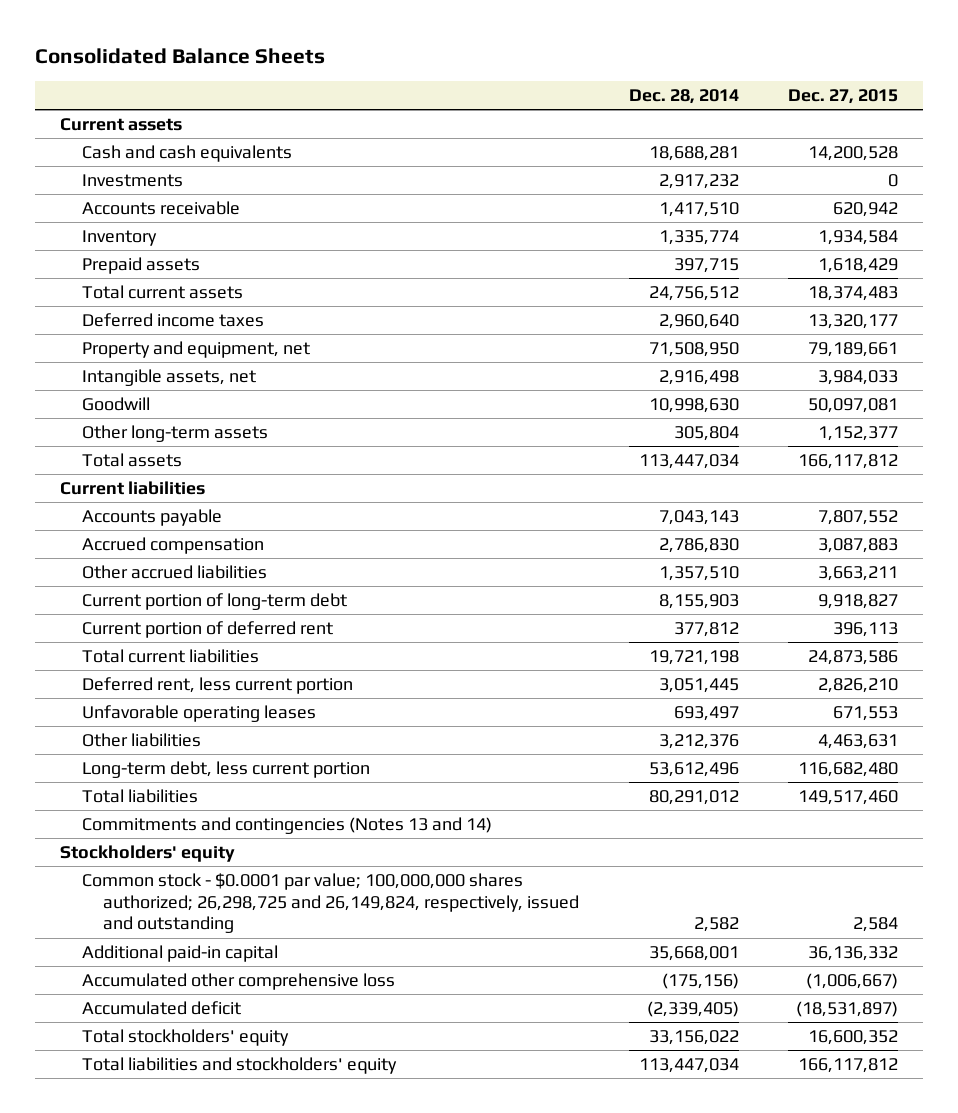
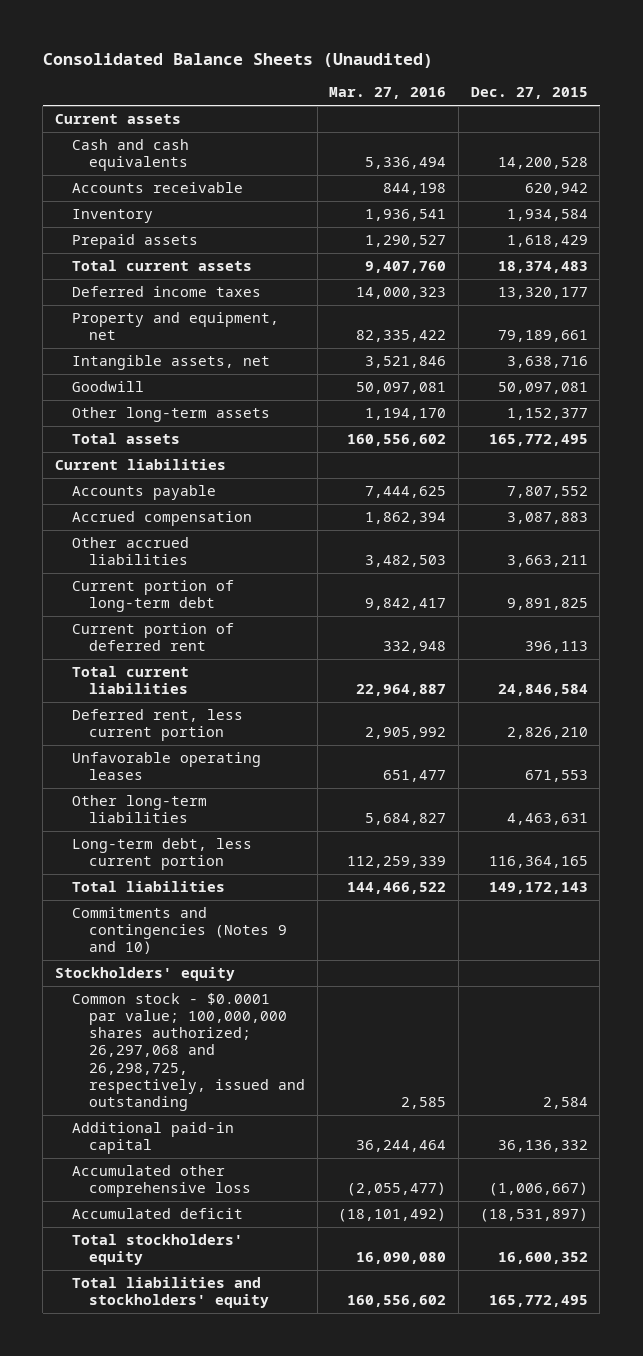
[34,48,325,65] Consolidated Balance Sheets -> [42,52,433,68] Consolidated Balance Sheets (Unaudited)
[628,89,739,105] Dec. 28, 2014 -> none
none -> [329,87,447,100] Mar. 27, 2016
[81,173,183,187] Investments -> none
[818,369,899,385] 3,984,033 -> [506,356,588,369] 3,638,716
[798,453,899,469] 166,117,812 -> [488,434,588,447] 165,772,495
[818,593,899,609] 9,918,827 -> [506,598,588,611] 9,891,825
[808,649,899,665] 24,873,586 -> [497,684,588,697] 24,846,584
[81,732,201,747] Other liabilities -> [72,795,208,824] Other long-term liabilities
[798,761,899,777] 116,682,480 -> [488,856,588,869] 116,364,165
[798,789,899,805] 149,517,460 -> [488,882,588,895] 149,172,143
[81,816,492,834] Commitments and contingencies (Notes 13 and 14) -> [72,907,288,955] Commitments and contingencies (Notes 9 and 10)
[81,872,580,934] Common stock - $0.0001 par value; 100,000,000 shares authorized; 26,298,725 and 26,149,824, respectively, issued and outstanding -> [72,993,306,1111] Common stock - $0.0001 par value; 100,000,000 shares authorized; 26,297,068 and 26,298,725, respectively, issued and outstanding
[798,1057,899,1073] 166,117,812 -> [488,1295,588,1308] 165,772,495

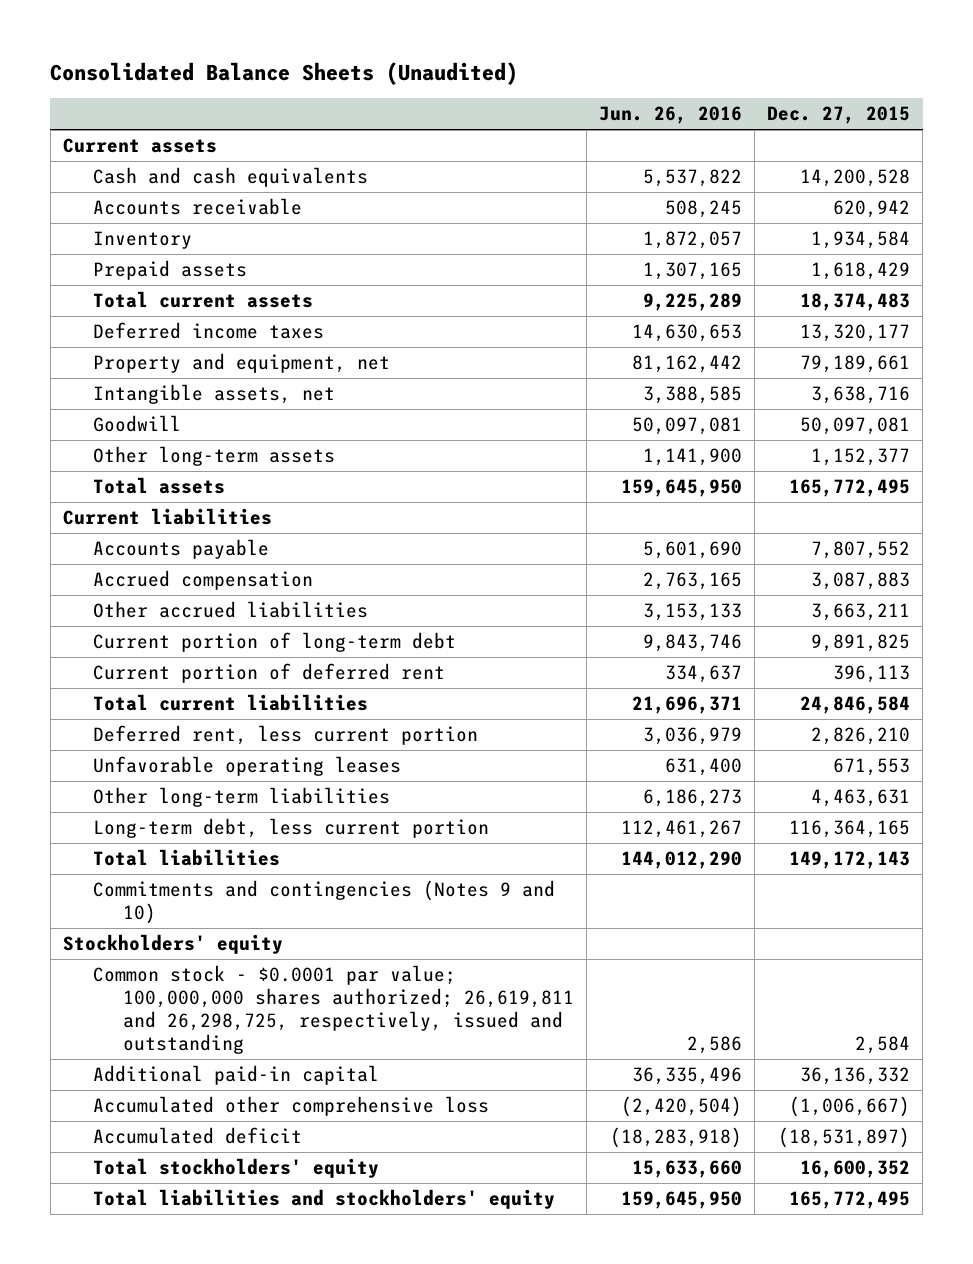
[329,87,447,100] Mar. 27, 2016 -> none
none -> [599,106,743,125] Jun. 26, 2016
[72,993,306,1111] Common stock - $0.0001 par value; 100,000,000 shares authorized; 26,297,068 and 26,298,725, respectively, issued and outstanding -> [92,964,575,1055] Common stock - $0.0001 par value; 100,000,000 shares authorized; 26,619,811 and 26,298,725, respectively, issued and outstanding

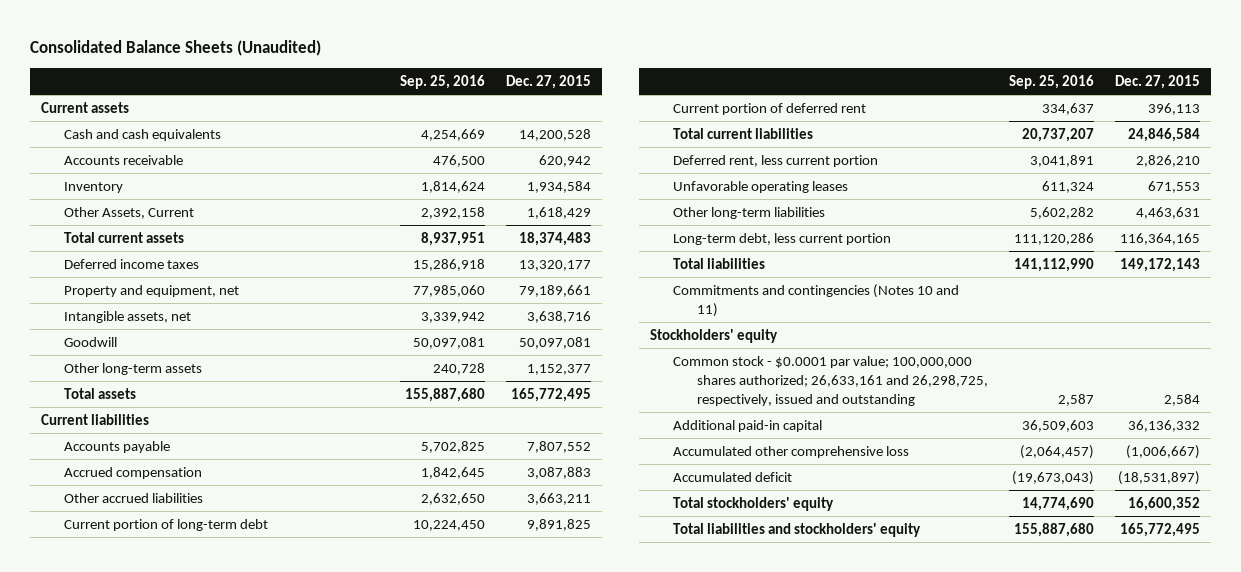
[599,106,743,125] Jun. 26, 2016 -> none
none -> [400,75,486,90] Sep. 25, 2016
[92,259,247,280] Prepaid assets -> [64,206,195,219] Other Assets, Current
[92,879,555,925] Commitments and contingencies (Notes 9 and 10) -> [673,283,960,318] Commitments and contingencies (Notes 10 and 11)
[92,964,575,1055] Common stock - $0.0001 par value; 100,000,000 shares authorized; 26,619,811 and 26,298,725, respectively, issued and outstanding -> [673,355,988,407] Common stock - $0.0001 par value; 100,000,000 shares authorized; 26,633,161 and 26,298,725, respectively, issued and outstanding

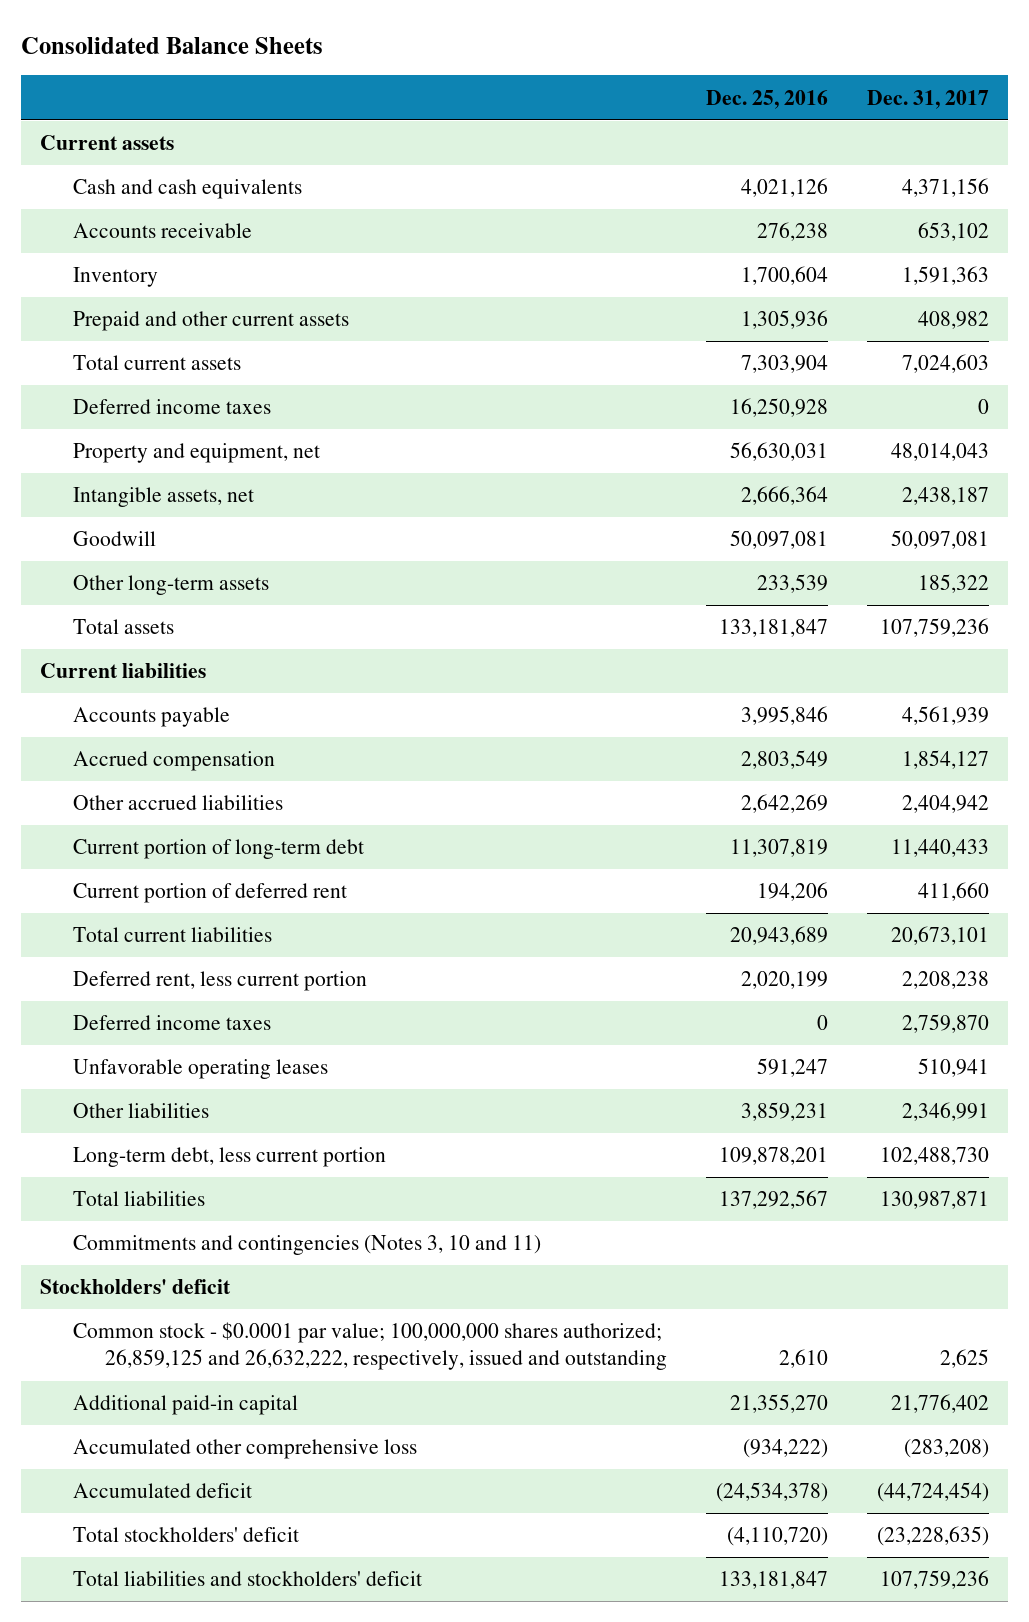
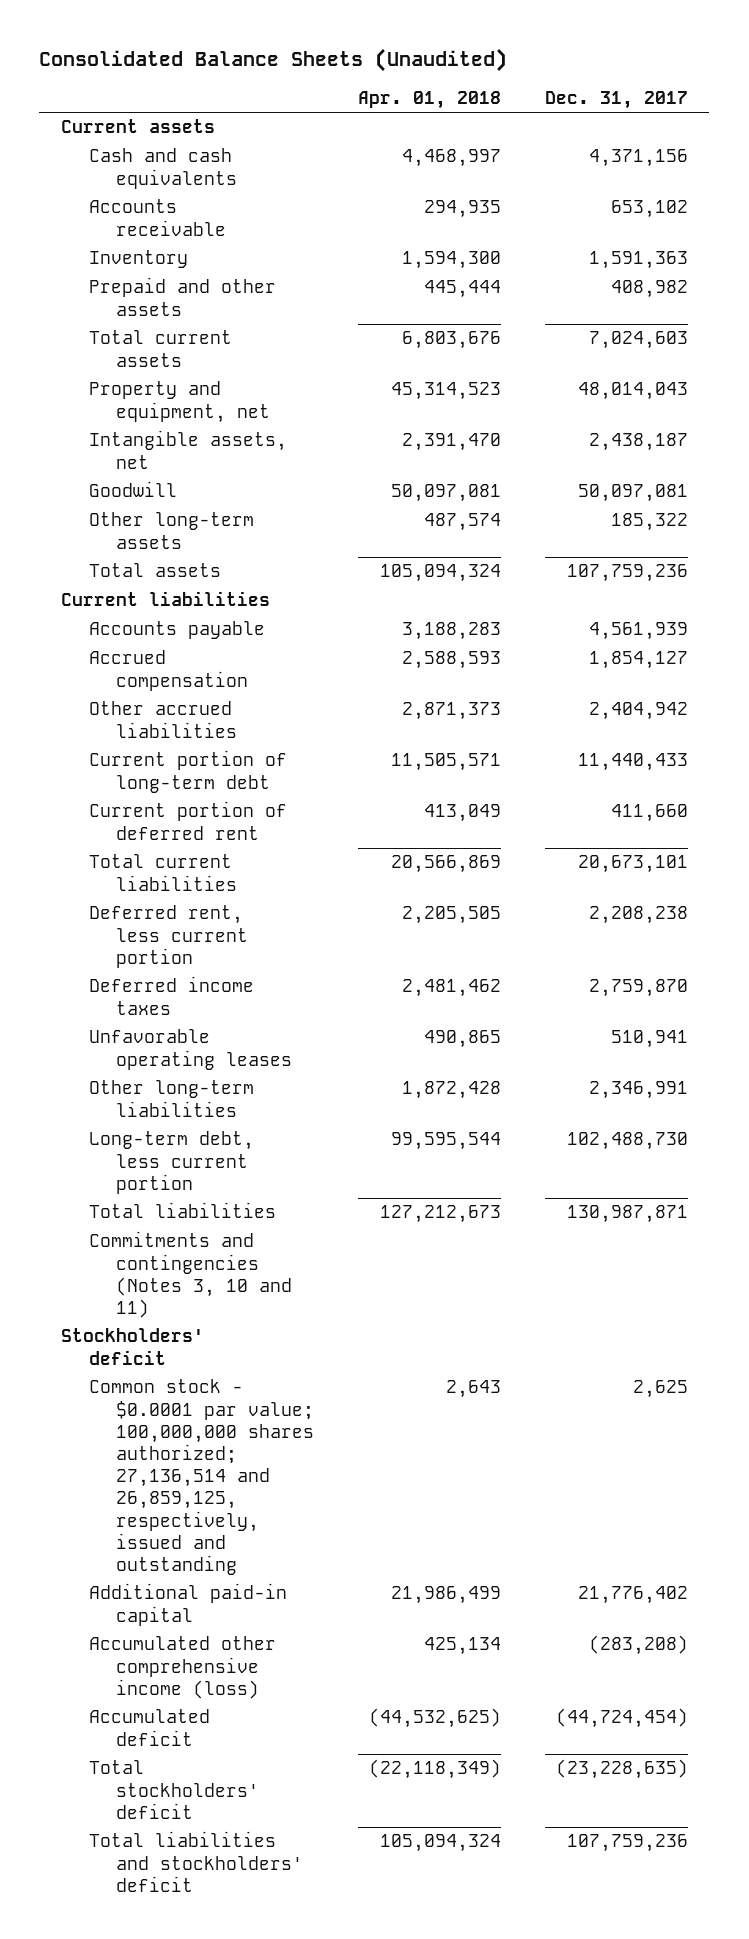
[20,37,323,55] Consolidated Balance Sheets -> [39,48,508,73] Consolidated Balance Sheets (Unaudited)
[706,89,829,109] Dec. 25, 2016 -> none
none -> [357,90,501,109] Apr. 01, 2018
[72,311,349,332] Prepaid and other current assets -> [88,277,276,316] Prepaid and other assets
[72,399,271,415] Deferred income taxes -> none
[72,1103,209,1119] Other liabilities -> [88,1080,254,1117] Other long-term liabilities
[72,1322,668,1371] Common stock - $0.0001 par value; 100,000,000 shares authorized; 26,859,125 and 26,632,222, respectively, issued and outstanding -> [88,1379,314,1575] Common stock - $0.0001 par value; 100,000,000 shares authorized; 27,136,514 and 26,859,125, respectively, issued and outstanding
[72,1439,417,1460] Accumulated other comprehensive loss -> [88,1636,276,1699] Accumulated other comprehensive income (loss)

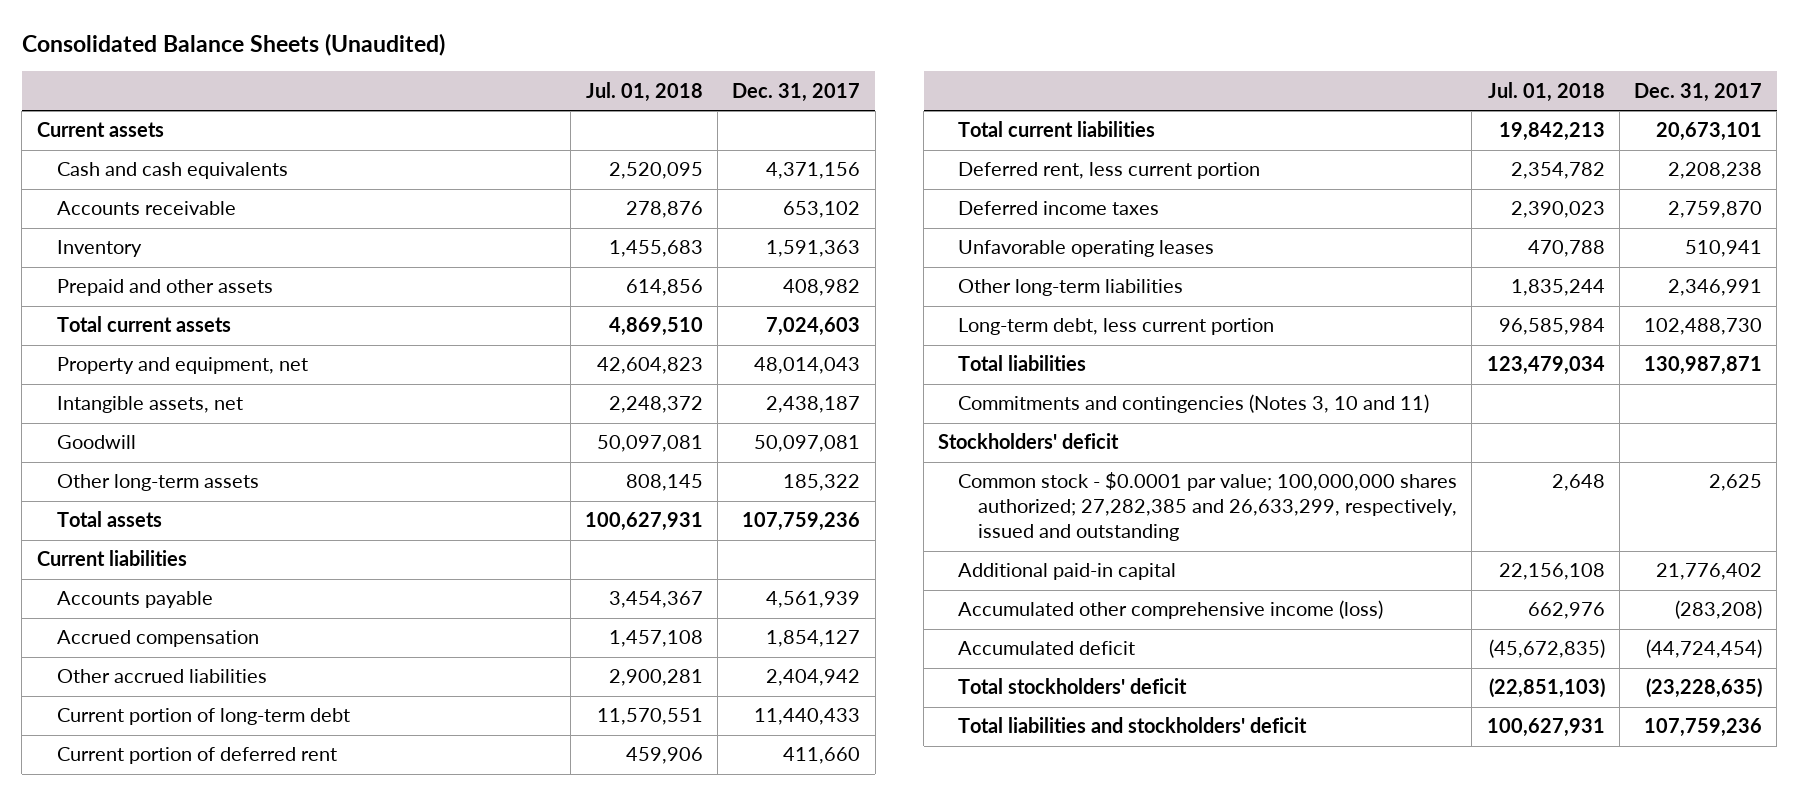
[357,90,501,109] Apr. 01, 2018 -> none
none -> [586,81,704,102] Jul. 01, 2018
[88,1379,314,1575] Common stock - $0.0001 par value; 100,000,000 shares authorized; 27,136,514 and 26,859,125, respectively, issued and outstanding -> [958,472,1458,542] Common stock - $0.0001 par value; 100,000,000 shares authorized; 27,282,385 and 26,633,299, respectively, issued and outstanding

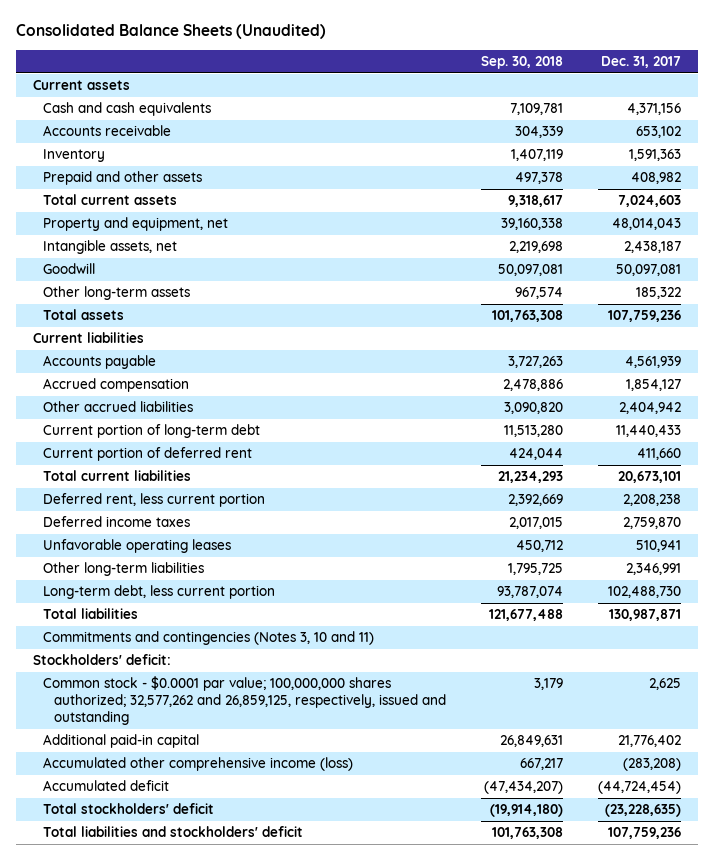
[586,81,704,102] Jul. 01, 2018 -> none
none -> [480,55,563,69] Sep. 30, 2018
[938,433,1120,450] Stockholders' deficit -> [33,654,172,666] Stockholders' deficit:
[958,472,1458,542] Common stock - $0.0001 par value; 100,000,000 shares authorized; 27,282,385 and 26,633,299, respectively, issued and outstanding -> [43,676,446,725] Common stock - $0.0001 par value; 100,000,000 shares authorized; 32,577,262 and 26,859,125, respectively, issued and outstanding

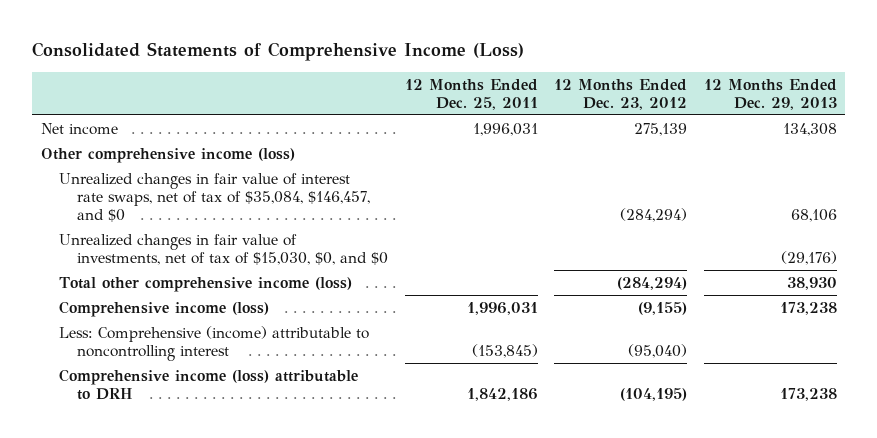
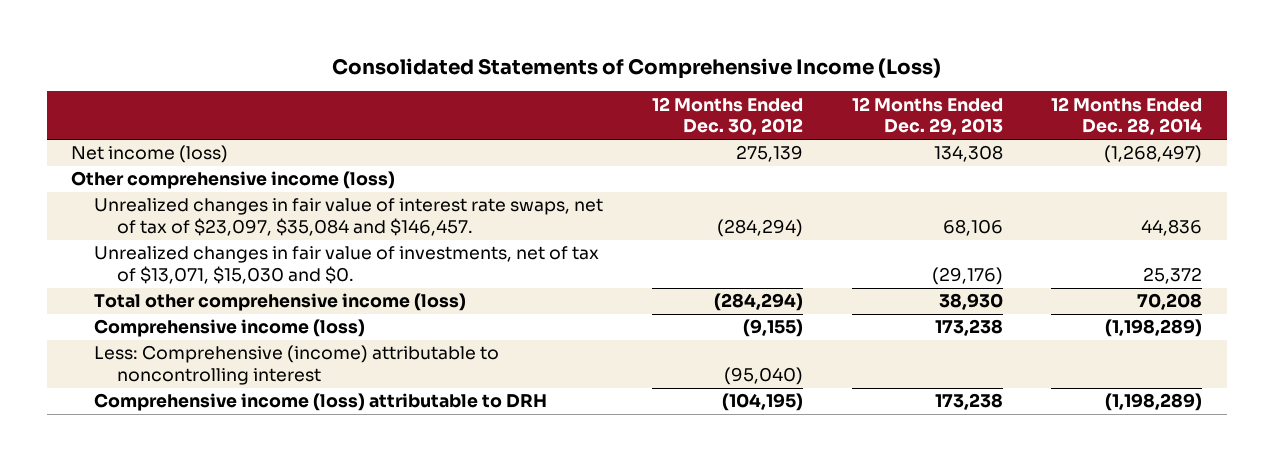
[404,78,538,110] 12 Months Ended Dec. 25, 2011 -> none
[554,78,688,110] 12 Months Ended Dec. 23, 2012 -> none
none -> [651,96,803,136] 12 Months Ended Dec. 30, 2012
none -> [1051,96,1203,136] 12 Months Ended Dec. 28, 2014
[40,122,118,135] Net income -> [71,145,229,164] Net income (loss)
[58,172,371,223] Unrealized changes in fair value of interest rate swaps, net of tax of $35,084, $146,457, and $0 -> [93,198,603,237] Unrealized changes in fair value of interest rate swaps, net of tax of $23,097, $35,084 and $146,457.
[58,233,389,265] Unrealized changes in fair value of investments, net of tax of $15,030, $0, and $0 -> [93,246,599,285] Unrealized changes in fair value of investments, net of tax of $13,071, $15,030 and $0.

